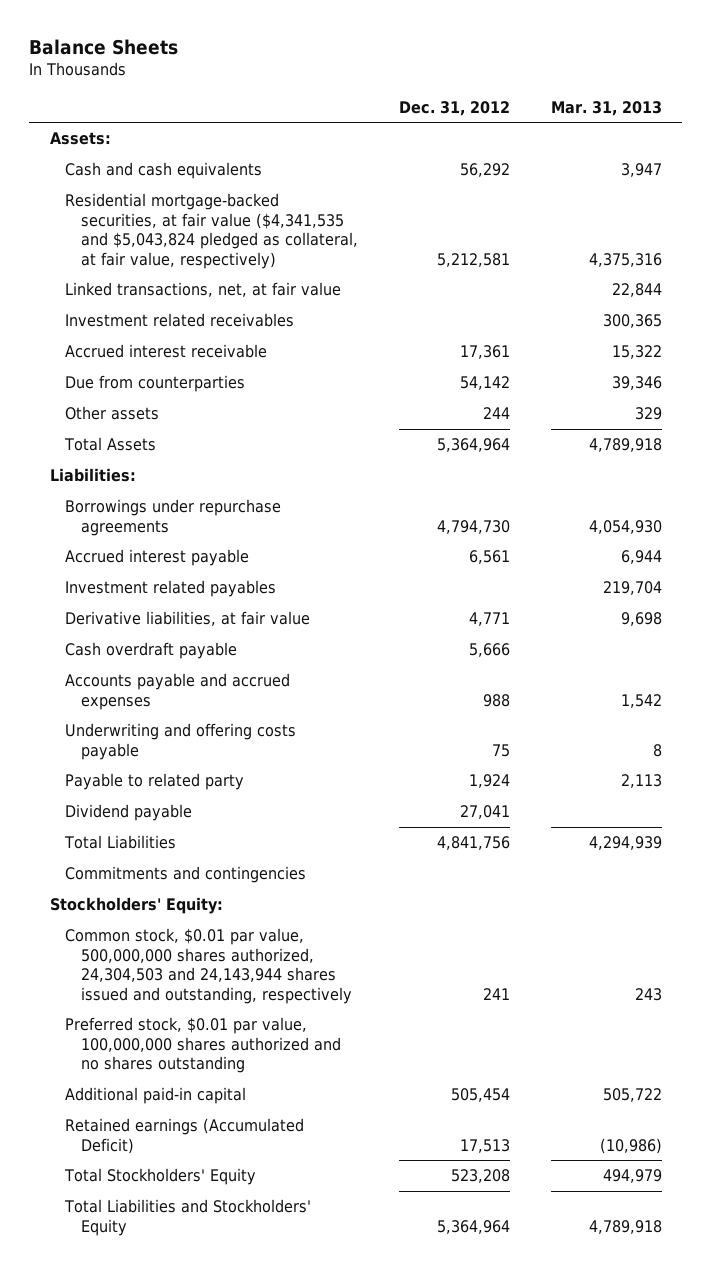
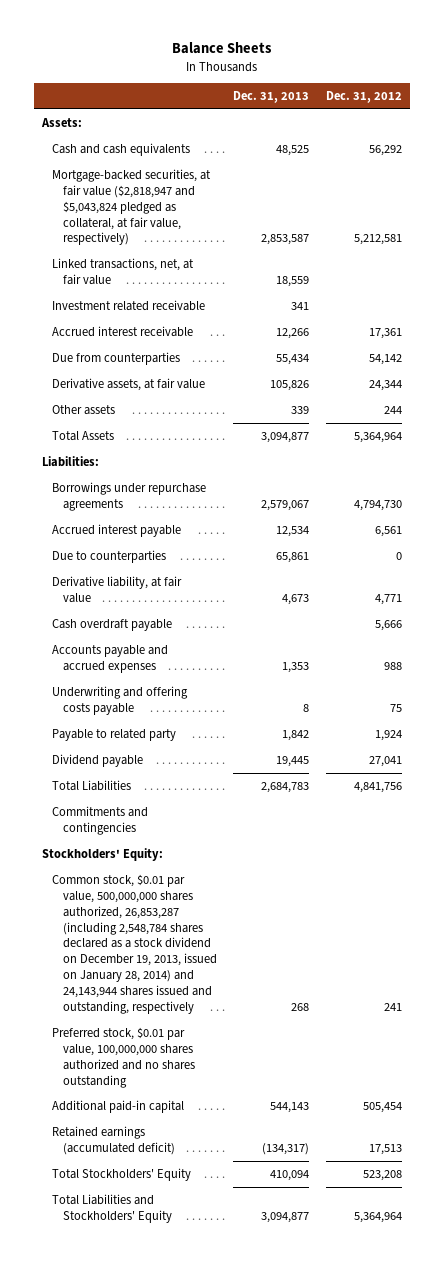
[550,100,662,116] Mar. 31, 2013 -> none
none -> [233,91,310,104] Dec. 31, 2013
[65,193,358,269] Residential mortgage-backed securities, at fair value ($4,341,535 and $5,043,824 pledged as collateral, at fair value, respectively) -> [52,169,212,246] Mortgage-backed securities, at fair value ($2,818,947 and $5,043,824 pledged as collateral, at fair value, respectively)
[65,313,295,328] Investment related receivables -> [52,300,206,312] Investment related receivable
none -> [52,378,206,392] Derivative assets, at fair value
[65,580,277,598] Investment related payables -> none
none -> [52,550,167,564] Due to counterparties
[65,611,311,627] Derivative liabilities, at fair value -> [52,576,183,603] Derivative liability, at fair value
[65,928,352,1004] Common stock, $0.01 par value, 500,000,000 shares authorized, 24,304,503 and 24,143,944 shares issued and outstanding, respectively -> [52,874,217,1014] Common stock, $0.01 par value, 500,000,000 shares authorized, 26,853,287 (including 2,548,784 shares declared as a stock dividend on December 19, 2013, issued on January 28, 2014) and 24,143,944 shares issued and outstanding, respectively
[65,1118,305,1154] Retained earnings (Accumulated Deficit) -> [52,1126,175,1155] Retained earnings (accumulated deficit)

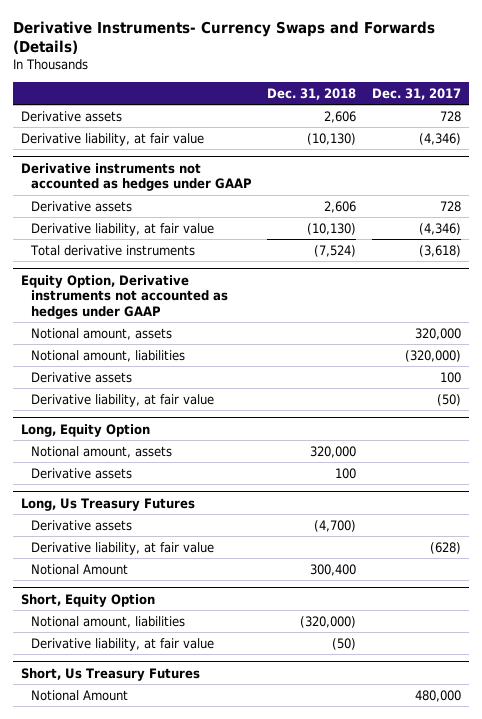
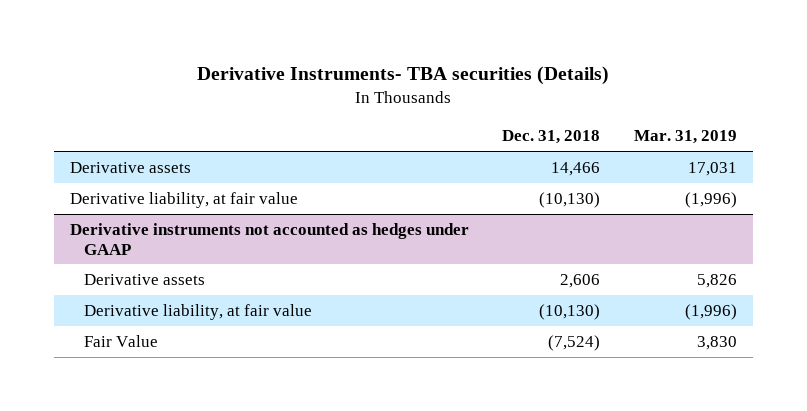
[12,20,435,55] Derivative Instruments- Currency Swaps and Forwards (Details) -> [197,66,610,86] Derivative Instruments- TBA securities (Details)
[372,87,462,100] Dec. 31, 2017 -> none
none -> [633,130,737,145] Mar. 31, 2019
[324,110,357,123] 2,606 -> [551,161,601,176] 14,466
[20,274,228,319] Equity Option, Derivative instruments not accounted as hedges under GAAP -> none
[30,327,172,340] Notional amount, assets -> none
[30,349,185,362] Notional amount, liabilities -> none
[30,371,132,383] Derivative assets -> none
[30,393,214,407] Derivative liability, at fair value -> none
[20,423,150,437] Long, Equity Option -> none
[30,445,172,458] Notional amount, assets -> none
[30,467,132,479] Derivative assets -> none
[20,497,195,511] Long, Us Treasury Futures -> none
[30,519,132,531] Derivative assets -> none
[30,541,214,555] Derivative liability, at fair value -> none
[30,563,128,575] Notional Amount -> none
[20,593,155,607] Short, Equity Option -> none
[30,615,185,628] Notional amount, liabilities -> none
[30,637,214,651] Derivative liability, at fair value -> none
[20,667,200,681] Short, Us Treasury Futures -> none
[30,689,128,701] Notional Amount -> none
[29,244,195,256] Total derivative instruments -> [84,334,159,347] Fair Value

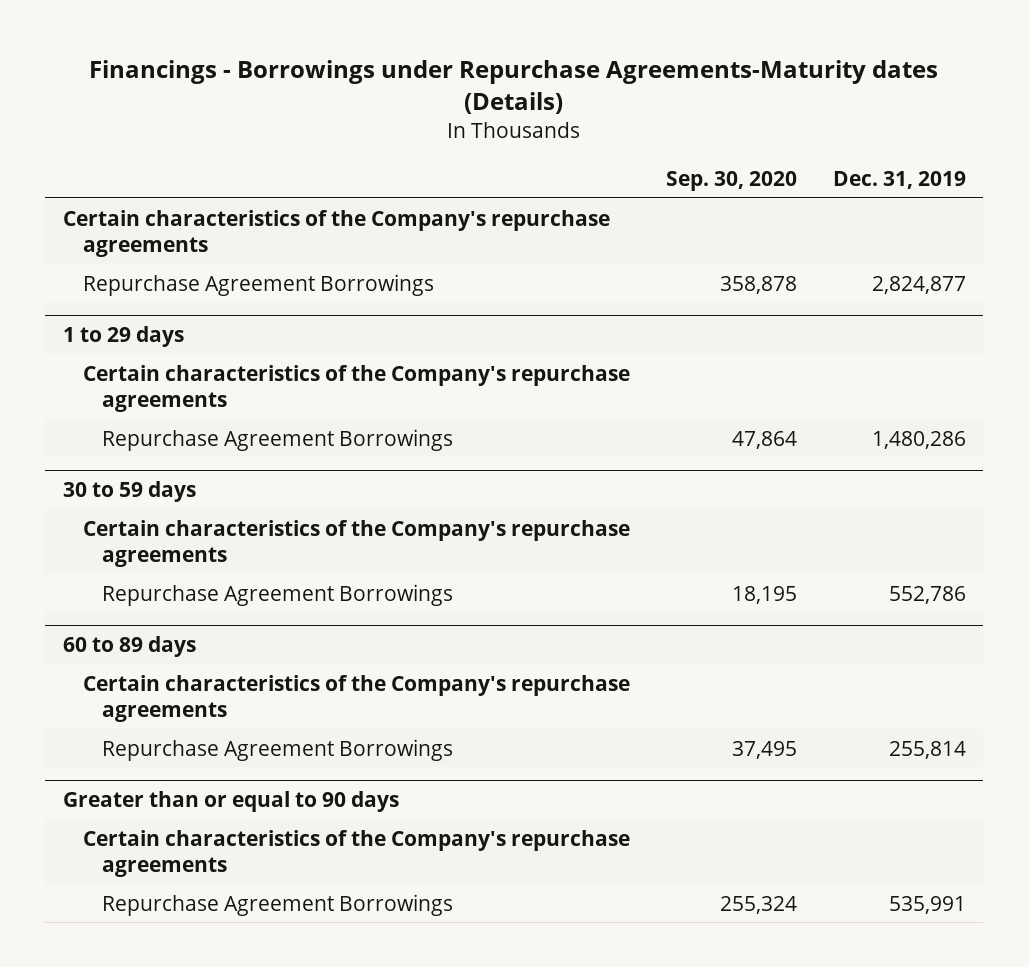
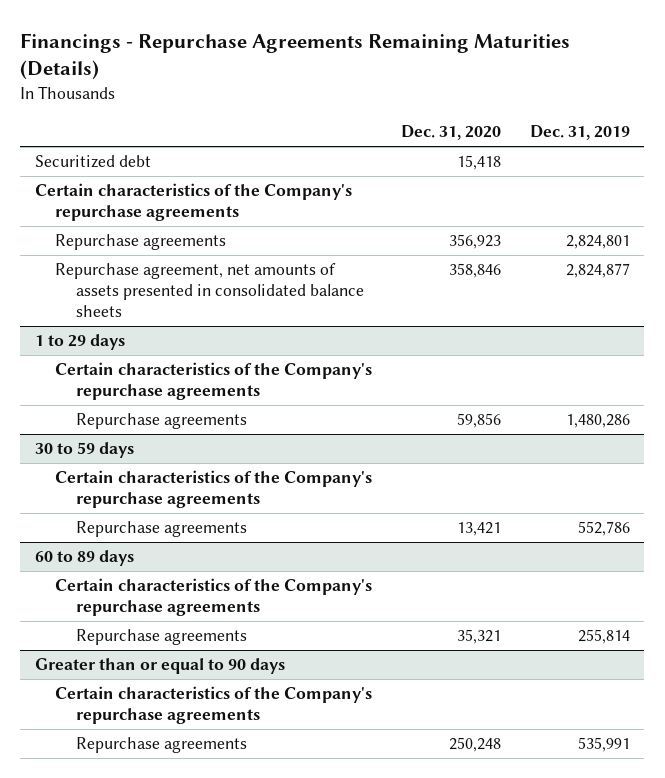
[89,59,939,115] Financings - Borrowings under Repurchase Agreements-Maturity dates (Details) -> [20,32,571,81] Financings - Repurchase Agreements Remaining Maturities (Details)
[665,170,797,191] Sep. 30, 2020 -> none
none -> [401,125,502,141] Dec. 31, 2020
none -> [34,155,151,169] Securitized debt
none -> [55,234,227,251] Repurchase agreements
[82,273,434,296] Repurchase Agreement Borrowings -> [55,263,364,317] Repurchase agreement, net amounts of assets presented in consolidated balance sheets
[102,428,454,451] Repurchase Agreement Borrowings -> [75,413,247,430] Repurchase agreements
[102,583,454,606] Repurchase Agreement Borrowings -> [75,521,247,538] Repurchase agreements
[102,738,454,761] Repurchase Agreement Borrowings -> [75,629,247,646] Repurchase agreements
[102,893,454,916] Repurchase Agreement Borrowings -> [75,737,247,754] Repurchase agreements

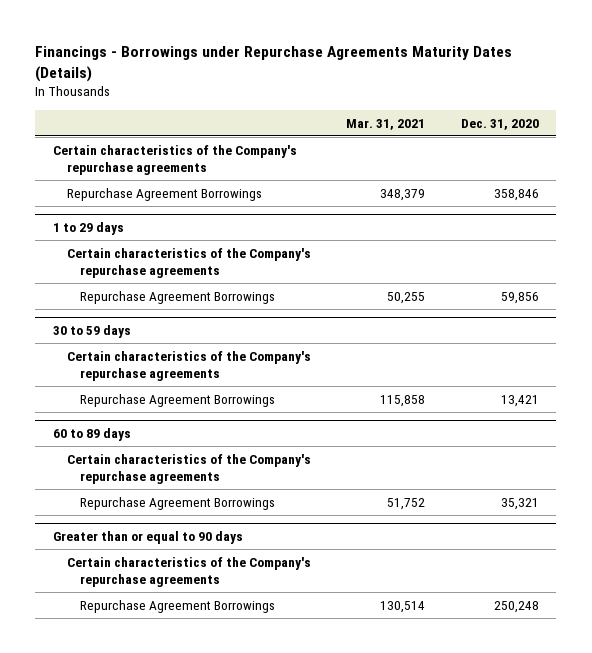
[20,32,571,81] Financings - Repurchase Agreements Remaining Maturities (Details) -> [35,45,513,82] Financings - Borrowings under Repurchase Agreements Maturity Dates (Details)
[529,125,630,141] Dec. 31, 2019 -> none
none -> [346,118,426,130] Mar. 31, 2021
[34,155,151,169] Securitized debt -> none
[55,234,227,251] Repurchase agreements -> none
[55,263,364,317] Repurchase agreement, net amounts of assets presented in consolidated balance sheets -> [66,187,262,201] Repurchase Agreement Borrowings
[75,413,247,430] Repurchase agreements -> [80,290,276,304] Repurchase Agreement Borrowings
[75,521,247,538] Repurchase agreements -> [80,393,276,407] Repurchase Agreement Borrowings
[75,629,247,646] Repurchase agreements -> [80,496,276,510] Repurchase Agreement Borrowings
[75,737,247,754] Repurchase agreements -> [80,599,276,613] Repurchase Agreement Borrowings

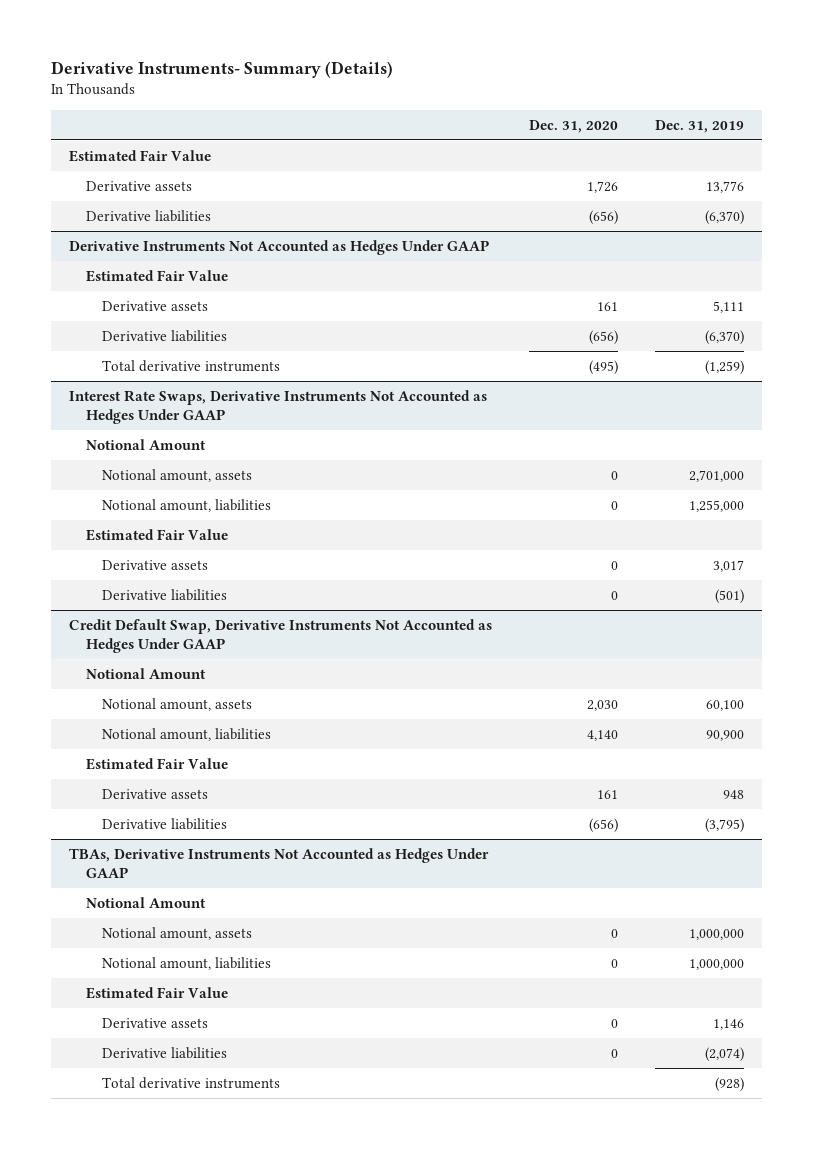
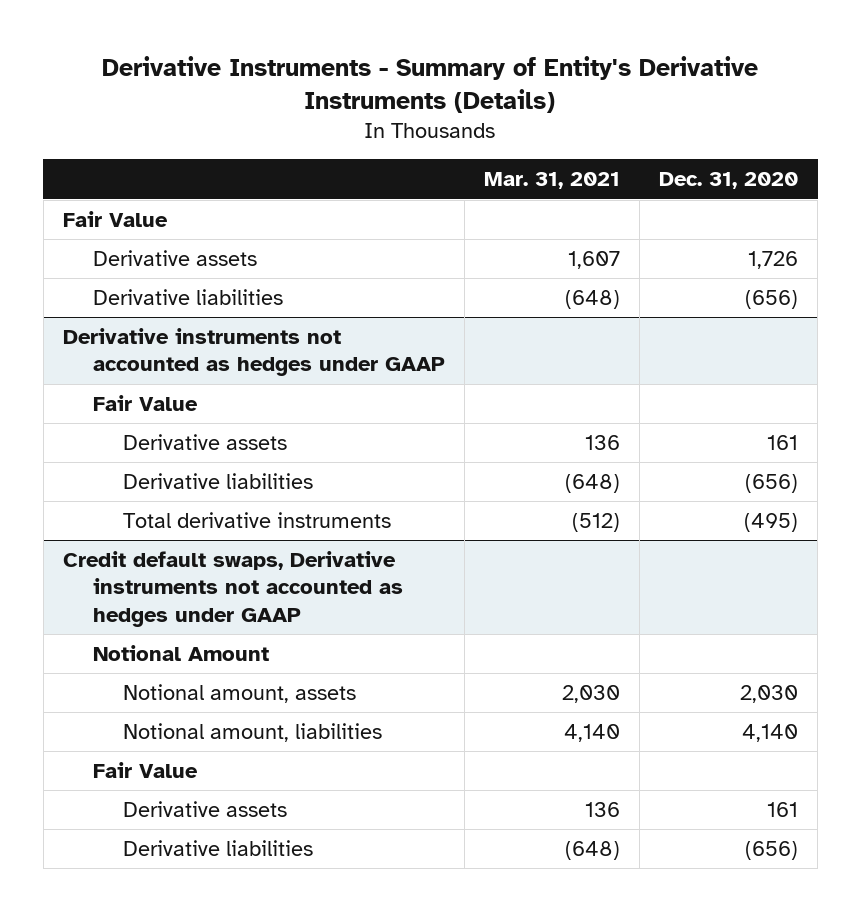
[50,61,393,79] Derivative Instruments- Summary (Details) -> [102,56,759,114] Derivative Instruments - Summary of Entity's Derivative Instruments (Details)
[654,119,744,133] Dec. 31, 2019 -> none
none -> [483,172,620,190] Mar. 31, 2021
[69,150,212,163] Estimated Fair Value -> [62,211,168,228] Fair Value
[69,240,490,256] Derivative Instruments Not Accounted as Hedges Under GAAP -> [62,328,445,377] Derivative instruments not accounted as hedges under GAAP
[85,270,228,283] Estimated Fair Value -> [92,395,198,412] Fair Value
[69,390,488,424] Interest Rate Swaps, Derivative Instruments Not Accounted as Hedges Under GAAP -> none
[85,439,206,451] Notional Amount -> none
[102,469,253,483] Notional amount, assets -> none
[102,499,272,513] Notional amount, liabilities -> none
[85,529,228,542] Estimated Fair Value -> none
[102,560,209,571] Derivative assets -> none
[102,589,228,602] Derivative liabilities -> none
[69,619,493,653] Credit Default Swap, Derivative Instruments Not Accounted as Hedges Under GAAP -> [62,551,403,627] Credit default swaps, Derivative instruments not accounted as hedges under GAAP
[85,758,228,771] Estimated Fair Value -> [92,762,198,779] Fair Value
[69,848,490,878] TBAs, Derivative Instruments Not Accounted as Hedges Under GAAP -> none
[85,897,206,909] Notional Amount -> none
[102,927,253,941] Notional amount, assets -> none
[102,957,272,971] Notional amount, liabilities -> none
[85,987,228,1000] Estimated Fair Value -> none
[102,1018,209,1029] Derivative assets -> none
[102,1047,228,1060] Derivative liabilities -> none
[102,1077,281,1090] Total derivative instruments -> none

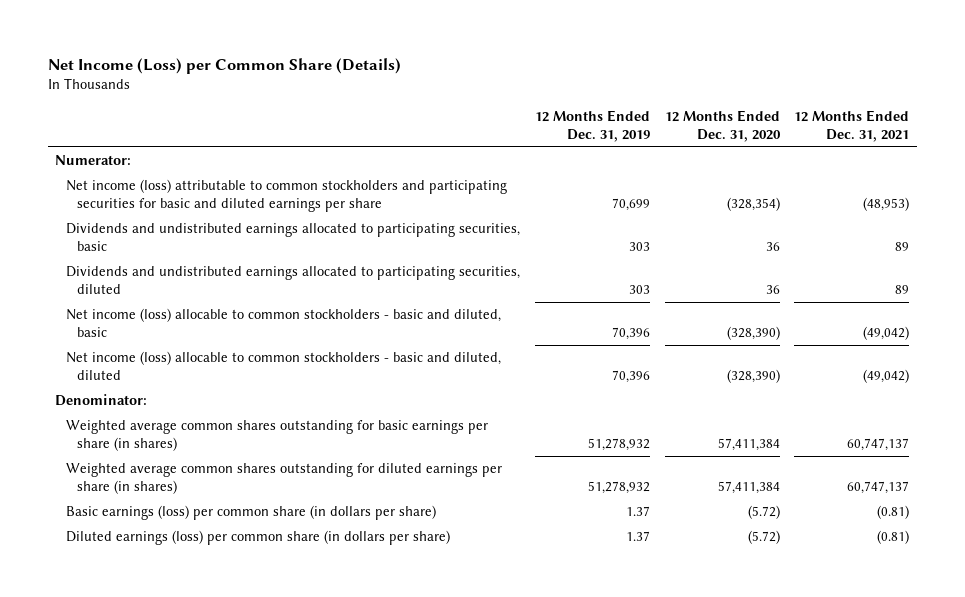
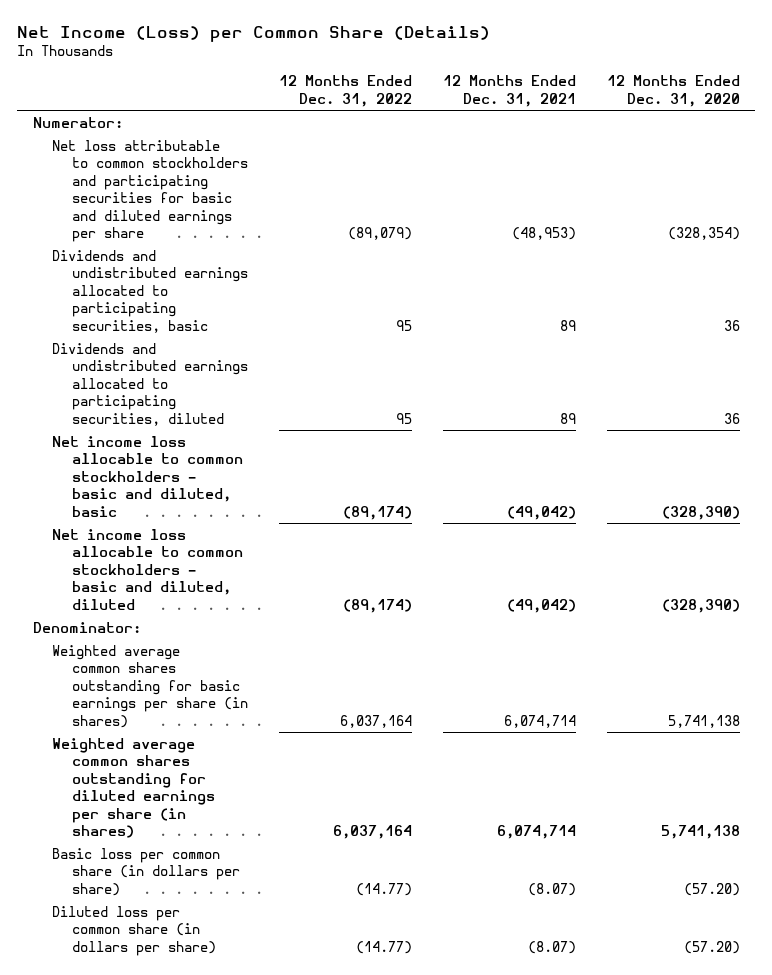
[534,110,650,142] 12 Months Ended Dec. 31, 2019 -> none
none -> [278,75,412,108] 12 Months Ended Dec. 31, 2022
[66,179,508,212] Net income (loss) attributable to common stockholders and participating securities for basic and diluted earnings per share -> [52,139,248,243] Net loss attributable to common stockholders and participating securities for basic and diluted earnings per share
[66,308,502,337] Net income (loss) allocable to common stockholders - basic and diluted, basic -> [52,435,243,517] Net income loss allocable to common stockholders - basic and diluted, basic
[66,351,502,380] Net income (loss) allocable to common stockholders - basic and diluted, diluted -> [52,528,243,610] Net income loss allocable to common stockholders - basic and diluted, diluted
[717,437,780,451] 57,411,384 -> [667,714,740,728] 5,741,138
[847,437,910,451] 60,747,137 -> [503,714,576,728] 6,074,714
[717,480,780,494] 57,411,384 -> [660,825,740,840] 5,741,138
[847,480,910,494] 60,747,137 -> [496,825,576,840] 6,074,714
[66,505,437,521] Basic earnings (loss) per common share (in dollars per share) -> [52,847,240,896] Basic loss per common share (in dollars per share)
[747,505,780,520] (5.72) -> [683,882,740,896] (57.20)
[877,505,910,520] (0.81) -> [527,882,576,896] (8.07)
[66,530,451,546] Diluted earnings (loss) per common share (in dollars per share) -> [52,905,216,956] Diluted loss per common share (in dollars per share)
[747,530,780,545] (5.72) -> [683,940,740,954] (57.20)
[877,530,910,545] (0.81) -> [527,940,576,954] (8.07)

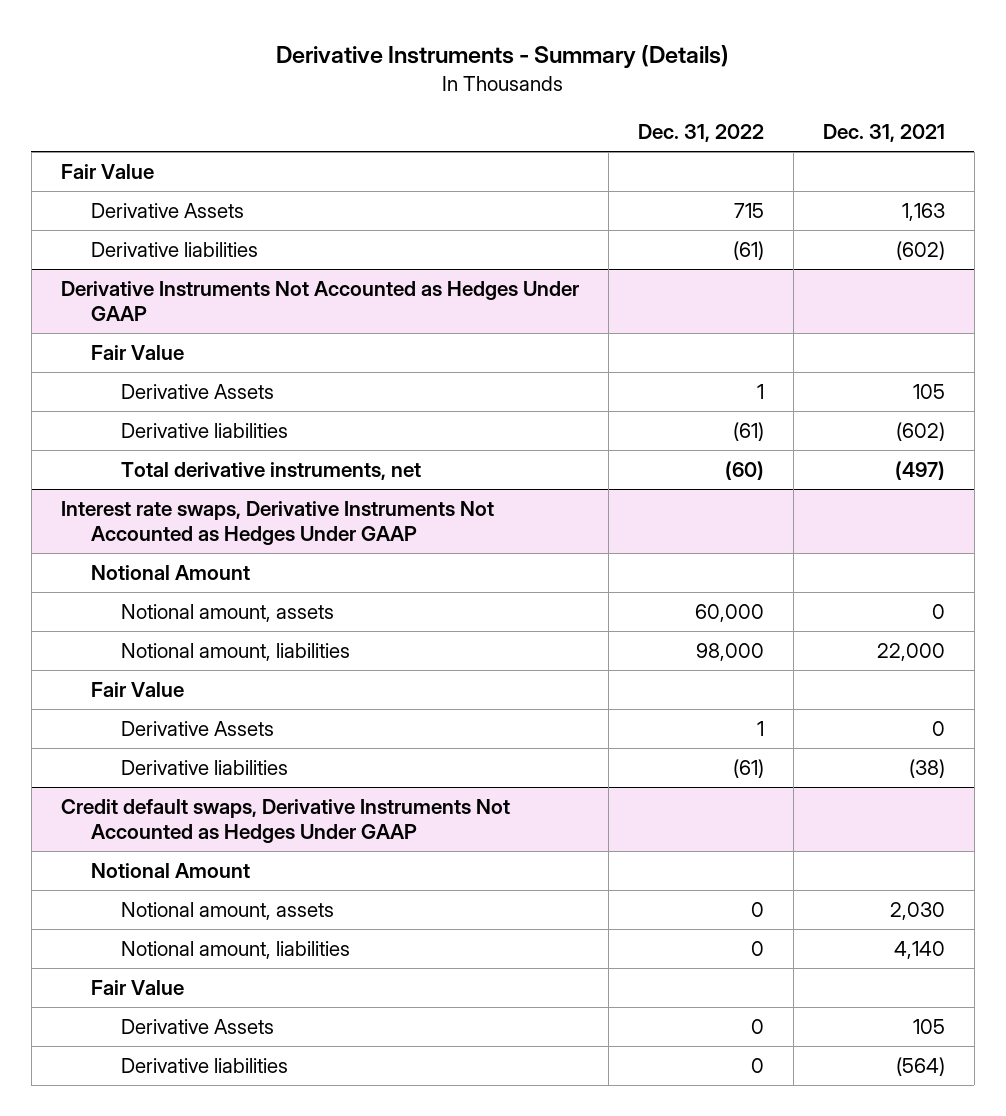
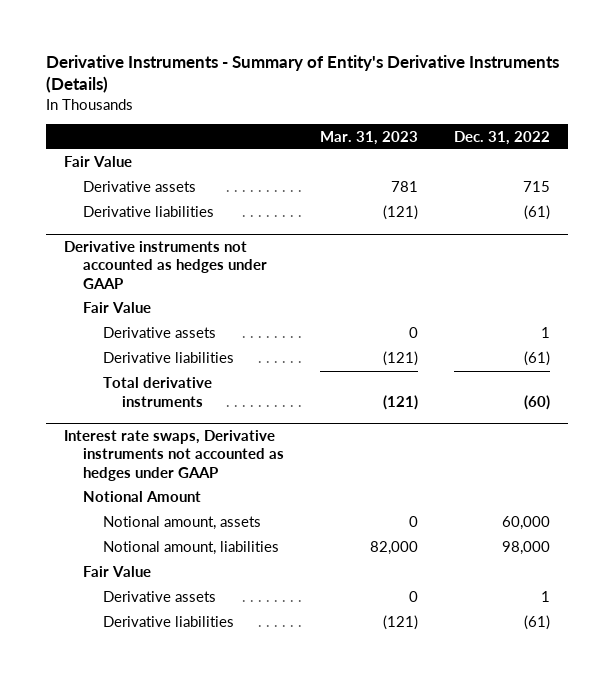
[275,45,729,69] Derivative Instruments - Summary (Details) -> [46,55,560,94] Derivative Instruments - Summary of Entity's Derivative Instruments (Details)
[822,123,945,142] Dec. 31, 2021 -> none
none -> [320,130,419,145] Mar. 31, 2023
[90,203,244,219] Derivative Assets -> [83,181,197,193] Derivative assets
[60,281,579,321] Derivative Instruments Not Accounted as Hedges Under GAAP -> [64,240,268,289] Derivative instruments not accounted as hedges under GAAP
[120,384,274,400] Derivative Assets -> [102,327,216,339] Derivative assets
[120,462,421,481] Total derivative instruments, net -> [102,377,212,407] Total derivative instruments
[60,501,494,545] Interest rate swaps, Derivative Instruments Not Accounted as Hedges Under GAAP -> [64,429,285,481] Interest rate swaps, Derivative instruments not accounted as hedges under GAAP
[120,721,274,737] Derivative Assets -> [102,591,216,603] Derivative assets
[60,799,510,843] Credit default swaps, Derivative Instruments Not Accounted as Hedges Under GAAP -> none
[90,863,250,879] Notional Amount -> none
[120,902,334,921] Notional amount, assets -> none
[120,941,350,960] Notional amount, liabilities -> none
[90,980,184,996] Fair Value -> none
[120,1019,274,1035] Derivative Assets -> none
[120,1058,288,1074] Derivative liabilities -> none

